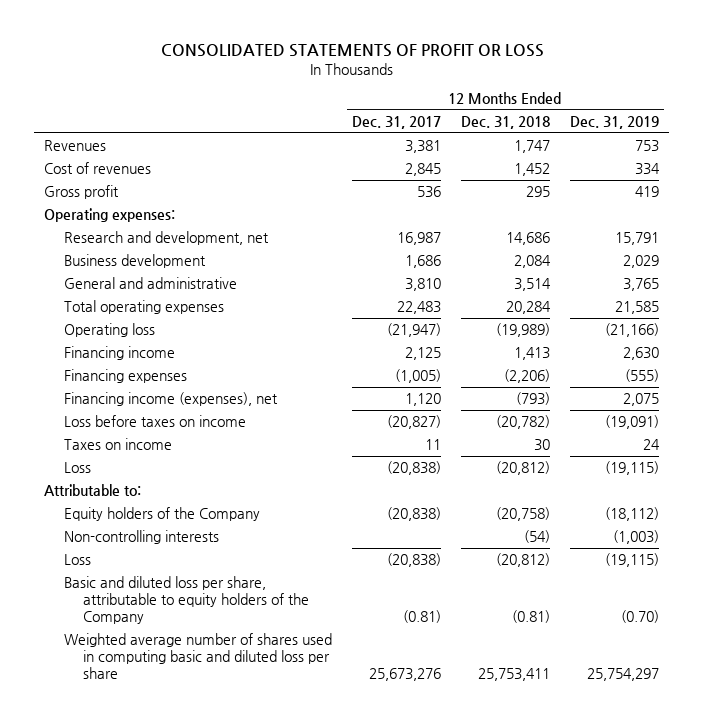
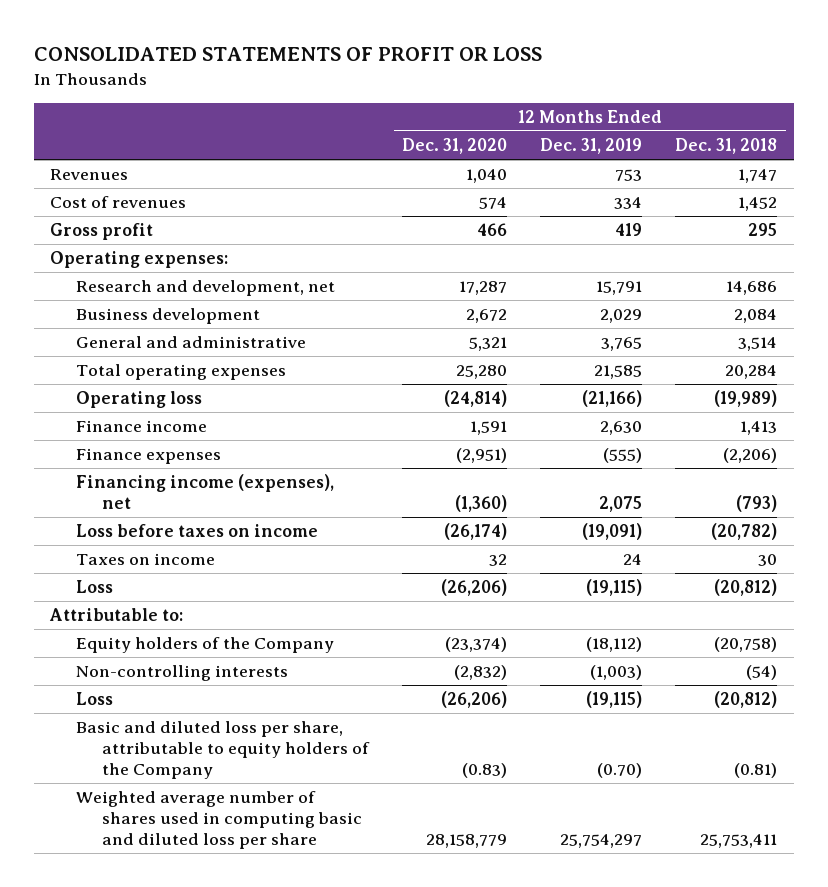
[351,116,441,130] Dec. 31, 2017 -> none
none -> [402,138,508,155] Dec. 31, 2020
[63,346,175,361] Financing income -> [76,420,208,433] Finance income
[63,369,187,384] Financing expenses -> [76,448,222,465] Finance expenses

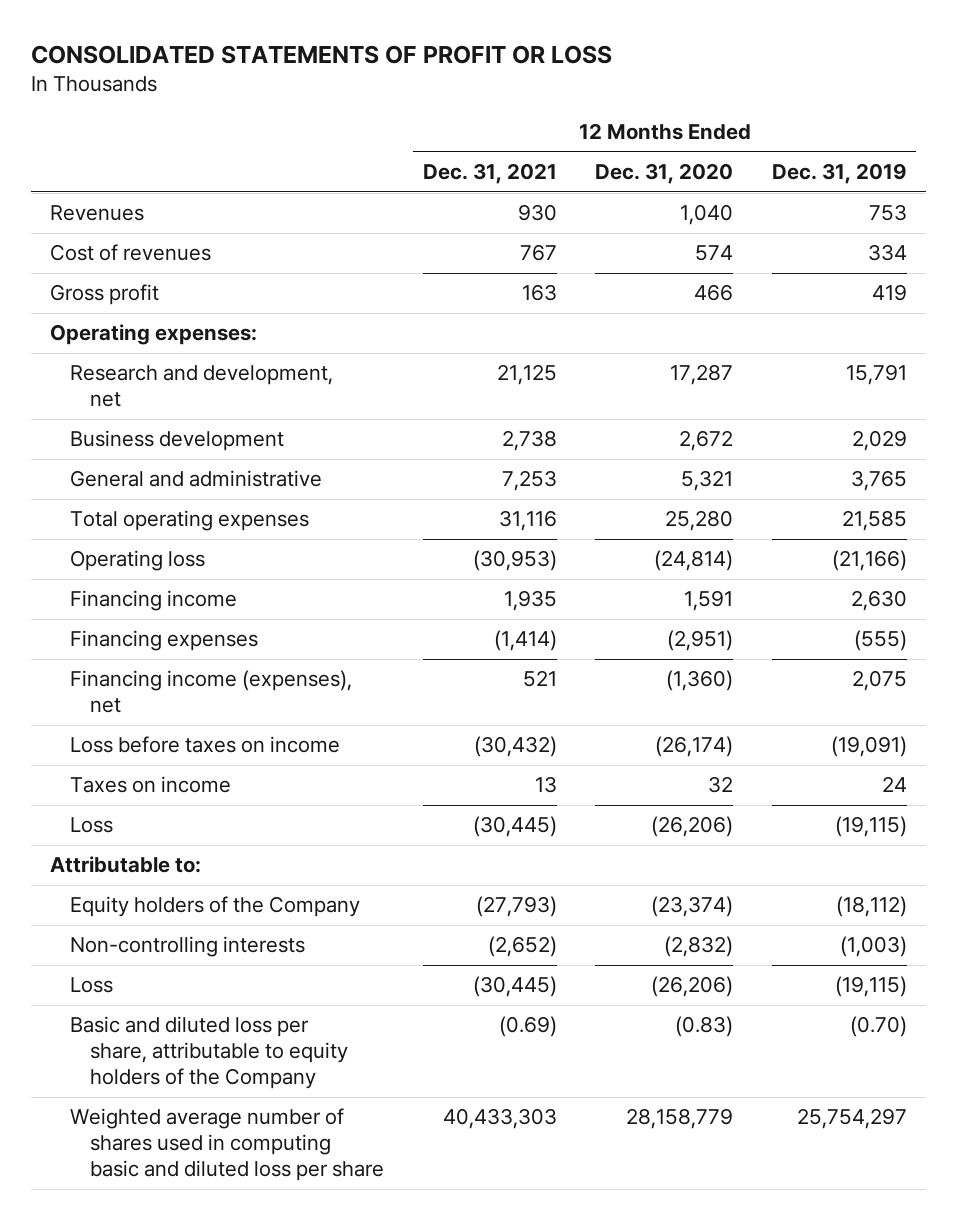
[675,138,778,155] Dec. 31, 2018 -> none
none -> [422,163,557,185] Dec. 31, 2021
[76,420,208,433] Finance income -> [69,590,237,612] Financing income
[76,448,222,465] Finance expenses -> [69,630,258,652] Financing expenses

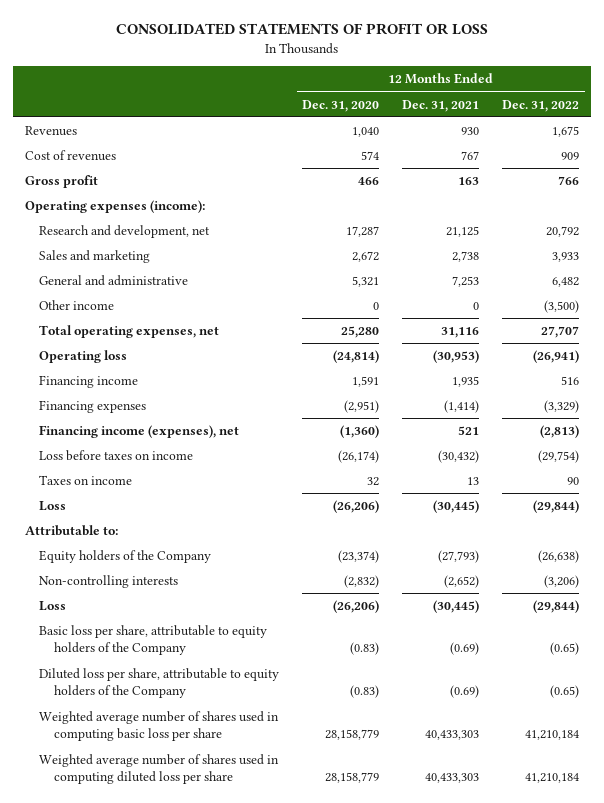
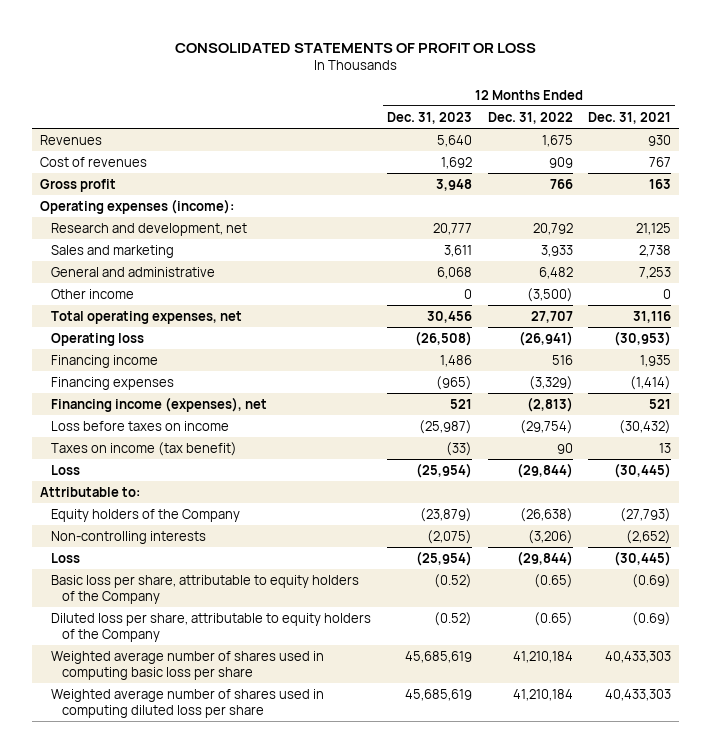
[302,99,380,112] Dec. 31, 2020 -> none
none -> [386,111,472,124] Dec. 31, 2023
[39,475,133,486] Taxes on income -> [51,441,238,456] Taxes on income (tax benefit)

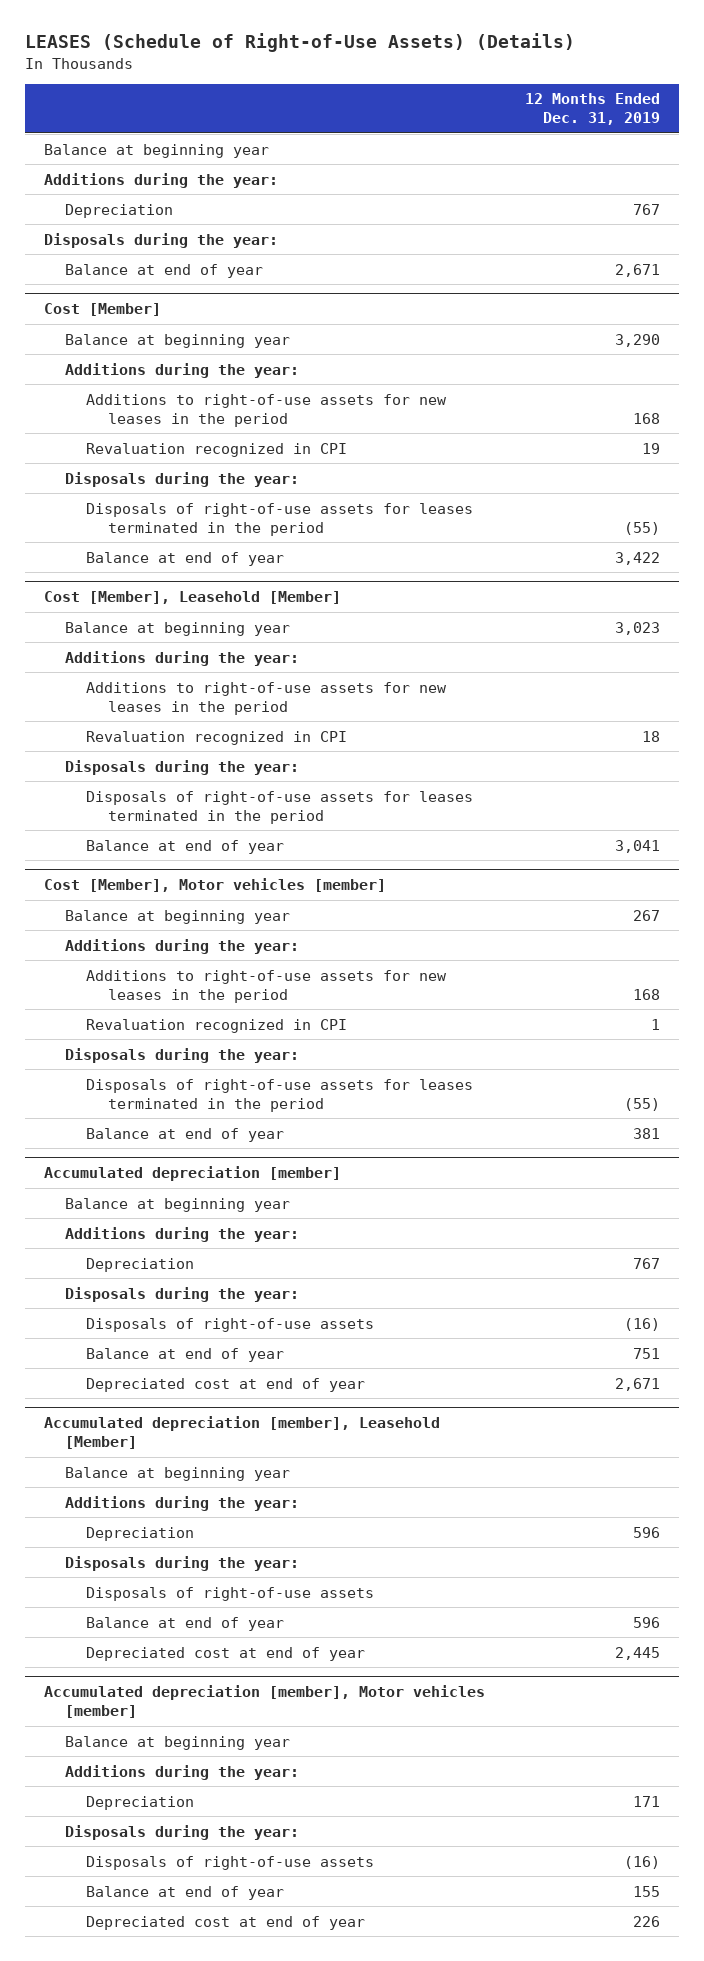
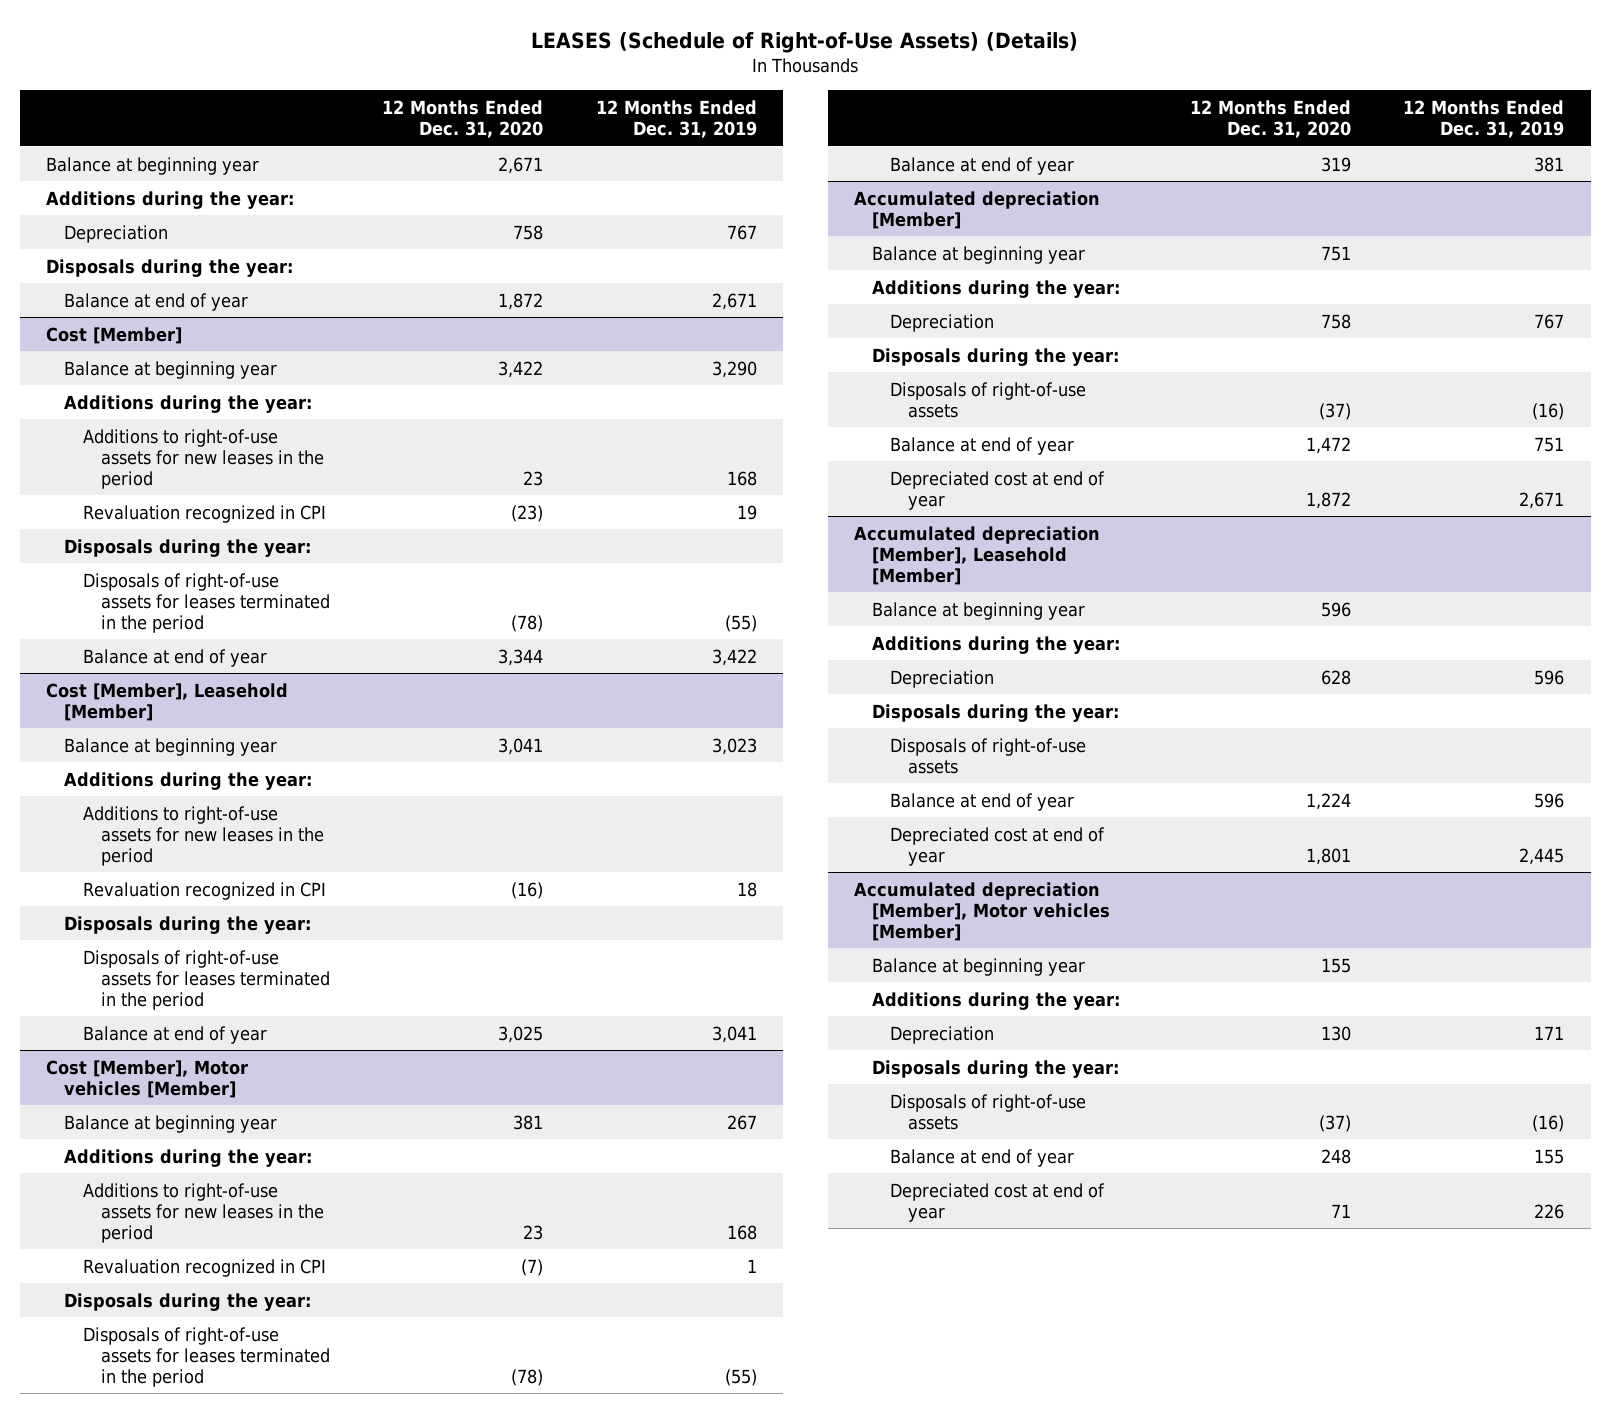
none -> [382,100,544,139] 12 Months Ended Dec. 31, 2020
[44,878,387,893] Cost [Member], Motor vehicles [member] -> [46,1059,249,1098] Cost [Member], Motor vehicles [Member]
[44,1166,342,1182] Accumulated depreciation [member] -> [854,190,1101,229] Accumulated depreciation [Member]
[44,1416,441,1450] Accumulated depreciation [member], Leasehold [Member] -> [854,525,1101,585] Accumulated depreciation [Member], Leasehold [Member]
[44,1685,486,1719] Accumulated depreciation [member], Motor vehicles [member] -> [854,881,1111,941] Accumulated depreciation [Member], Motor vehicles [Member]

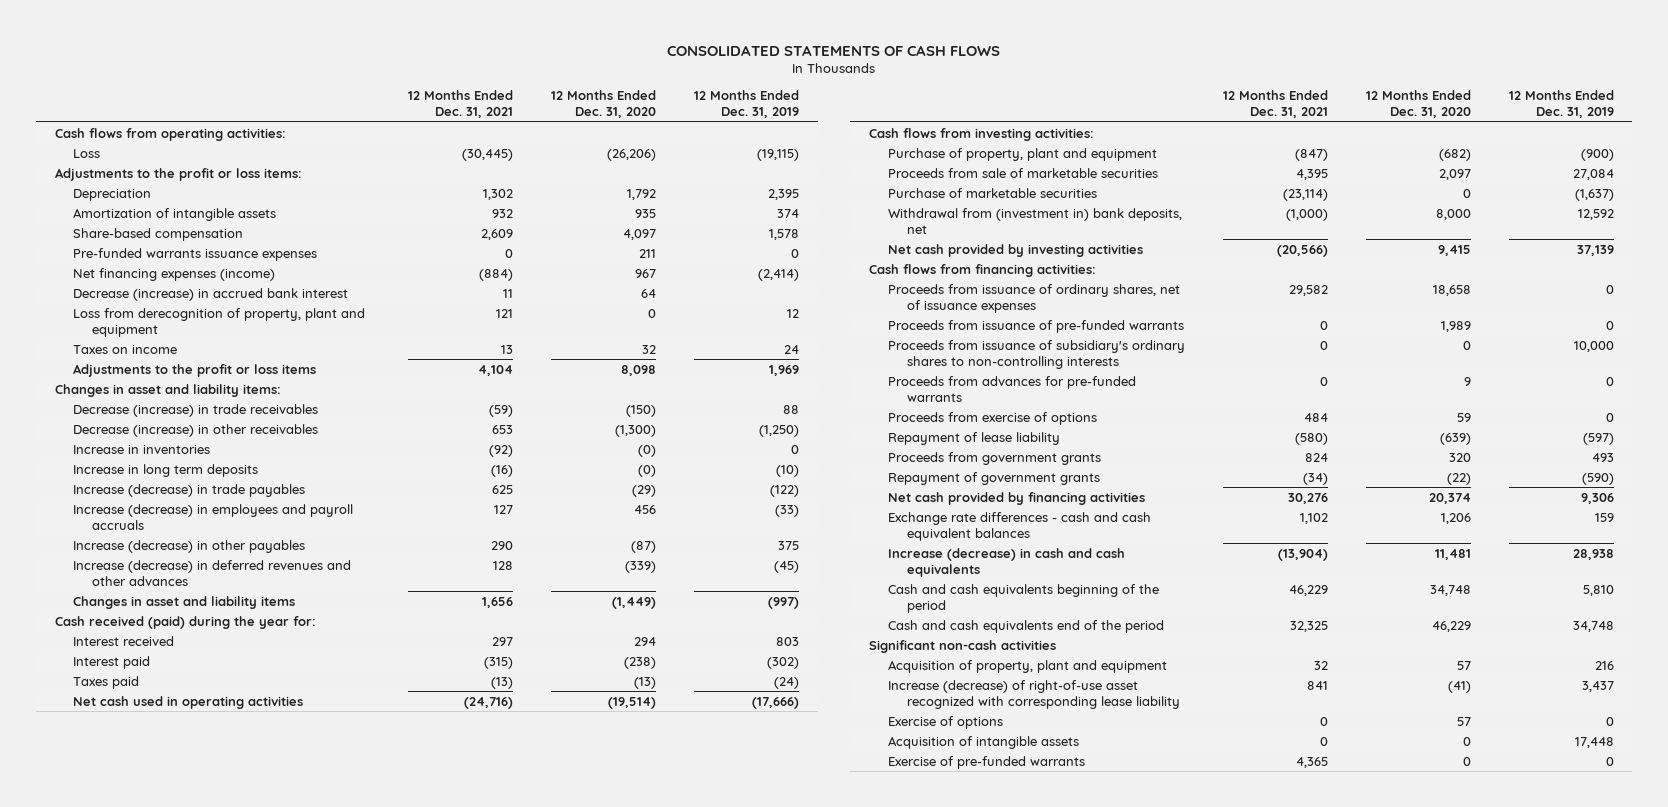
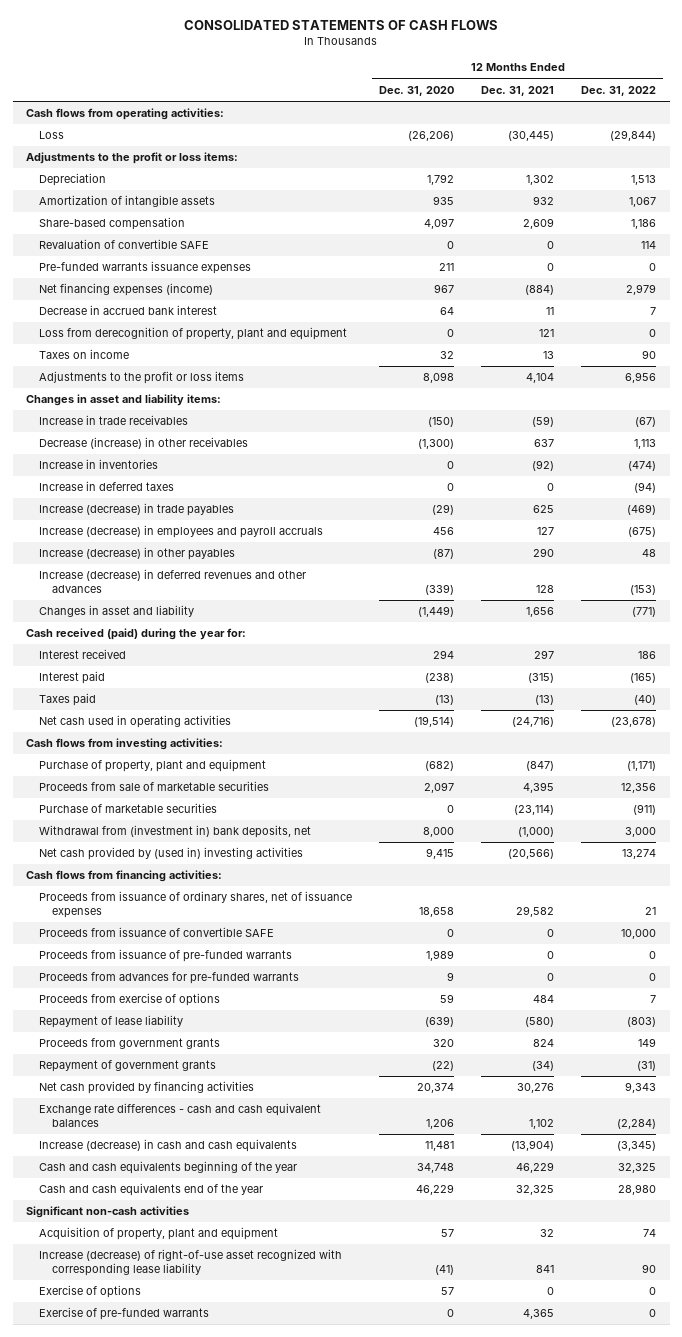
[694,90,800,119] 12 Months Ended Dec. 31, 2019 -> none
none -> [581,85,657,96] Dec. 31, 2022
none -> [38,239,209,250] Revaluation of convertible SAFE
[73,287,349,301] Decrease (increase) in accrued bank interest -> [38,305,217,316] Decrease in accrued bank interest
[73,463,259,477] Increase in long term deposits -> none
[73,403,319,417] Decrease (increase) in trade receivables -> [38,415,188,426] Increase in trade receivables
[492,424,514,434] 653 -> [534,439,555,448] 637
[638,444,657,457] (0) -> [447,461,455,470] 0
none -> [38,481,174,492] Increase in deferred taxes
[73,595,296,609] Changes in asset and liability items -> [38,605,194,618] Changes in asset and liability
[887,243,1143,257] Net cash provided by investing activities -> [38,847,303,861] Net cash provided by (used in) investing activities
none -> [38,927,274,938] Proceeds from issuance of convertible SAFE
[887,339,1185,369] Proceeds from issuance of subsidiary's ordinary shares to non-controlling interests -> none
[887,583,1159,613] Cash and cash equivalents beginning of the period -> [38,1161,297,1175] Cash and cash equivalents beginning of the year
[887,619,1164,633] Cash and cash equivalents end of the period -> [38,1183,263,1197] Cash and cash equivalents end of the year
[887,735,1079,749] Acquisition of intangible assets -> none

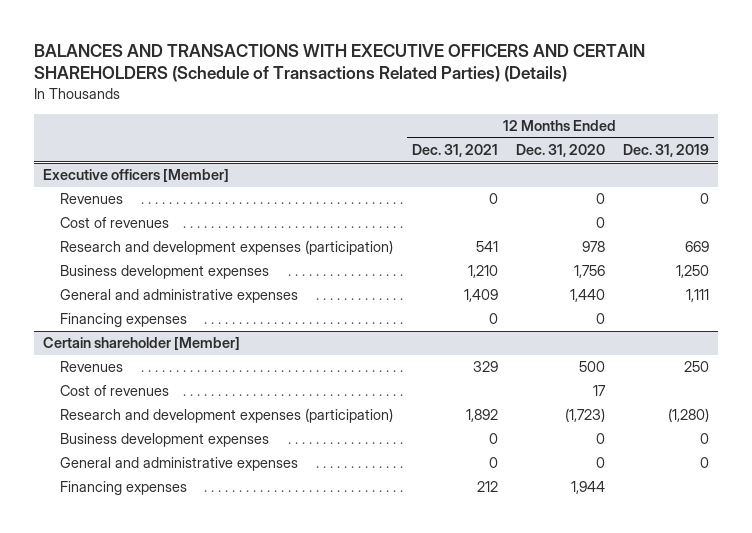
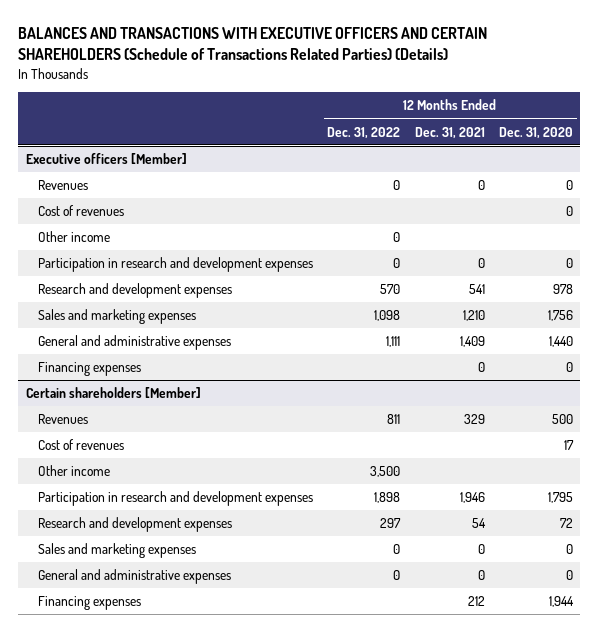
[623,144,710,158] Dec. 31, 2019 -> none
none -> [327,126,401,139] Dec. 31, 2022
none -> [38,231,111,243] Other income
[60,240,394,256] Research and development expenses (participation) -> [38,257,314,273] Participation in research and development expenses
[475,241,498,253] 541 -> [477,258,485,269] 0
[581,241,605,253] 978 -> [566,258,574,269] 0
none -> [38,283,233,299] Research and development expenses
[60,265,270,280] Business development expenses -> [38,309,197,325] Sales and marketing expenses
[43,337,241,351] Certain shareholder [Member] -> [25,387,201,399] Certain shareholders [Member]
[60,433,270,448] Business development expenses -> none
none -> [38,465,111,477] Other income
[60,408,394,424] Research and development expenses (participation) -> [38,491,314,507] Participation in research and development expenses
[465,409,498,423] 1,892 -> [459,492,485,504] 1,946
[564,408,605,423] (1,723) -> [548,492,574,504] 1,795
none -> [38,517,233,533] Research and development expenses
none -> [38,543,197,559] Sales and marketing expenses

